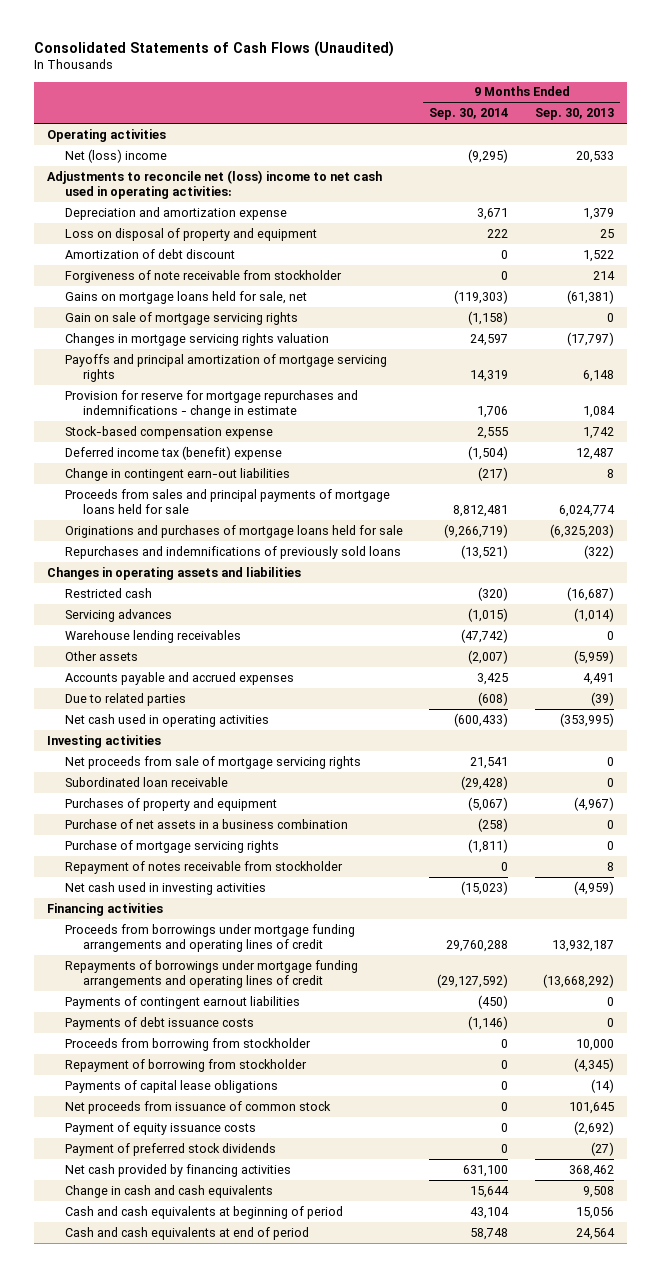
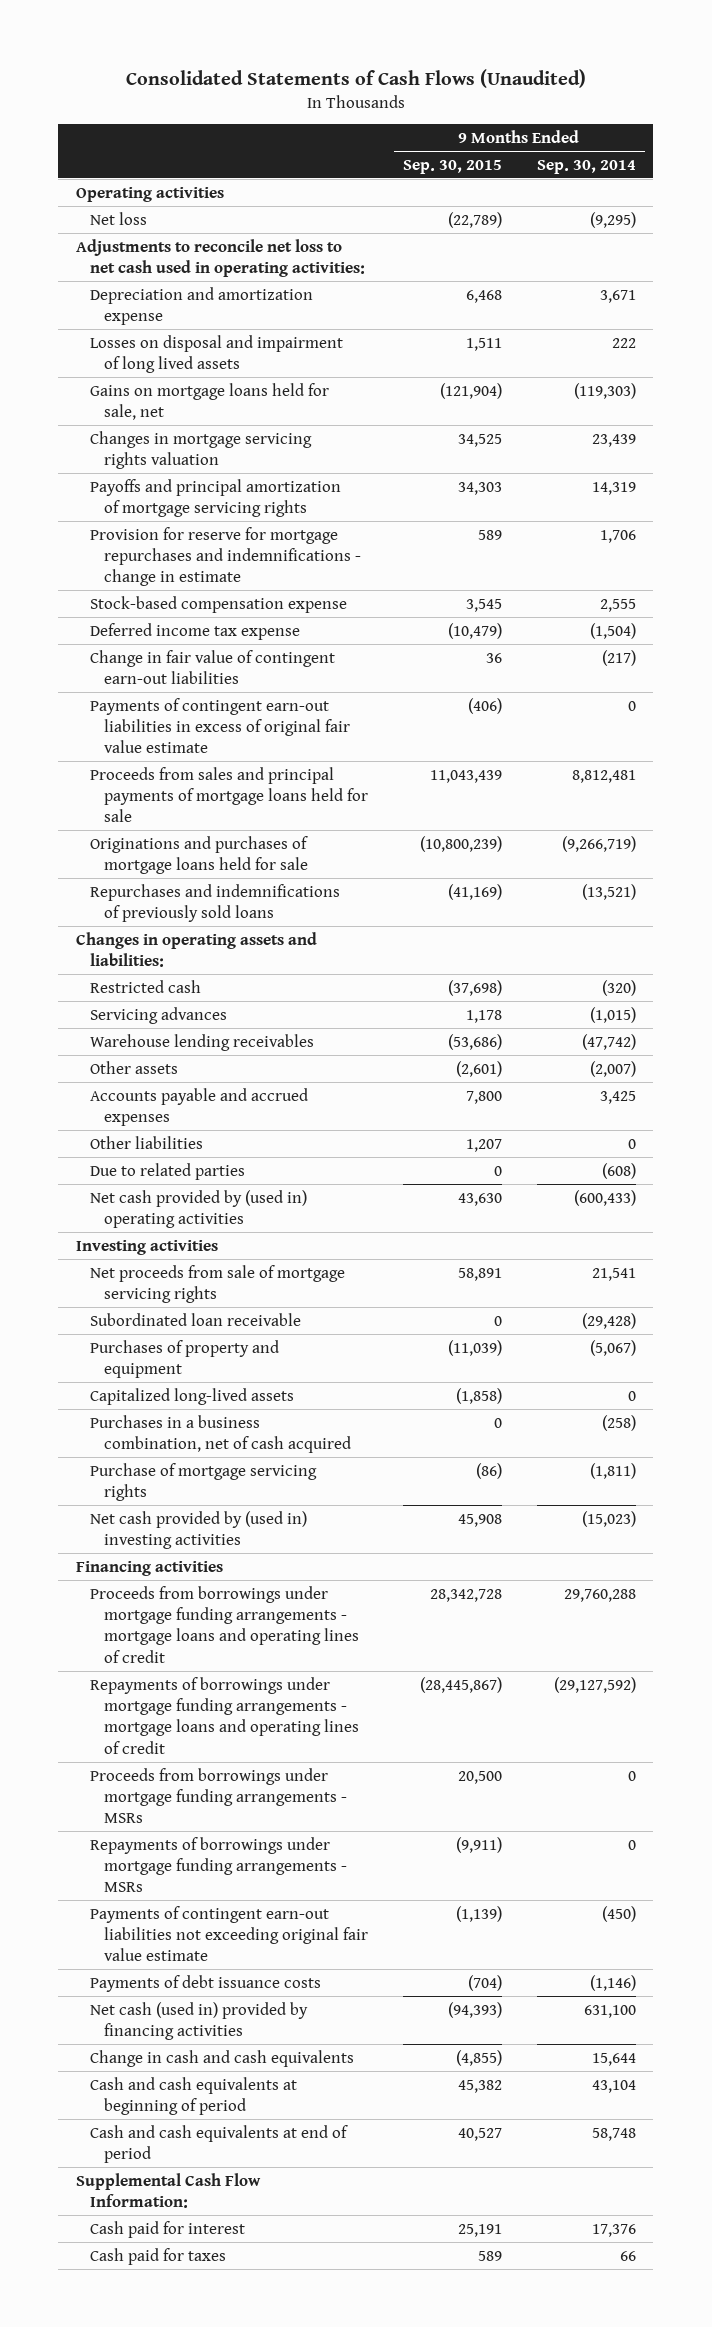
[534,108,614,121] Sep. 30, 2013 -> none
none -> [403,159,503,174] Sep. 30, 2015
[65,148,168,163] Net (loss) income -> [90,211,148,225] Net loss
[46,169,382,199] Adjustments to reconcile net (loss) income to net cash used in operating activities: -> [75,238,366,277] Adjustments to reconcile net loss to net cash used in operating activities:
[65,248,236,259] Amortization of debt discount -> none
[65,269,343,283] Forgiveness of note receivable from stockholder -> none
[65,227,318,241] Loss on disposal of property and equipment -> [90,334,344,373] Losses on disposal and impairment of long lived assets
[65,311,299,325] Gain on sale of mortgage servicing rights -> none
[470,333,509,346] 24,597 -> [591,433,636,447] 23,439
[65,445,283,460] Deferred income tax (benefit) expense -> [90,622,301,640] Deferred income tax expense
[65,467,291,481] Change in contingent earn-out liabilities -> [90,649,336,684] Change in fair value of contingent earn-out liabilities
none -> [90,697,351,754] Payments of contingent earn-out liabilities in excess of original fair value estimate
[46,566,301,580] Changes in operating assets and liabilities -> [75,931,317,967] Changes in operating assets and liabilities:
none -> [90,1135,204,1149] Other liabilities
[65,713,270,727] Net cash used in operating activities -> [90,1189,308,1228] Net cash provided by (used in) operating activities
none -> [90,1387,295,1405] Capitalized long-lived assets
[65,818,349,829] Purchase of net assets in a business combination -> [90,1414,352,1453] Purchases in a business combination, net of cash acquired
[65,860,344,874] Repayment of notes receivable from stockholder -> none
[65,881,267,895] Net cash used in investing activities -> [90,1510,308,1549] Net cash provided by (used in) investing activities
[65,923,356,952] Proceeds from borrowings under mortgage funding arrangements and operating lines of credit -> [90,1585,360,1663] Proceeds from borrowings under mortgage funding arrangements - mortgage loans and operating lines of credit
[65,959,359,988] Repayments of borrowings under mortgage funding arrangements and operating lines of credit -> [90,1676,360,1754] Repayments of borrowings under mortgage funding arrangements - mortgage loans and operating lines of credit
none -> [90,1767,348,1824] Proceeds from borrowings under mortgage funding arrangements - MSRs
none -> [90,1836,348,1893] Repayments of borrowings under mortgage funding arrangements - MSRs
[65,995,301,1009] Payments of contingent earnout liabilities -> [90,1905,369,1962] Payments of contingent earn-out liabilities not exceeding original fair value estimate
[65,1037,312,1051] Proceeds from borrowing from stockholder -> none
[65,1058,308,1072] Repayment of borrowing from stockholder -> none
[65,1079,279,1093] Payments of capital lease obligations -> none
[65,1100,332,1114] Net proceeds from issuance of common stock -> none
[65,1121,257,1135] Payment of equity issuance costs -> none
[65,1142,277,1156] Payment of preferred stock dividends -> none
[65,1163,292,1177] Net cash provided by financing activities -> [90,2001,309,2040] Net cash (used in) provided by financing activities
none -> [75,2172,261,2208] Supplemental Cash Flow Information:
none -> [90,2220,246,2238] Cash paid for interest
none -> [90,2247,227,2265] Cash paid for taxes

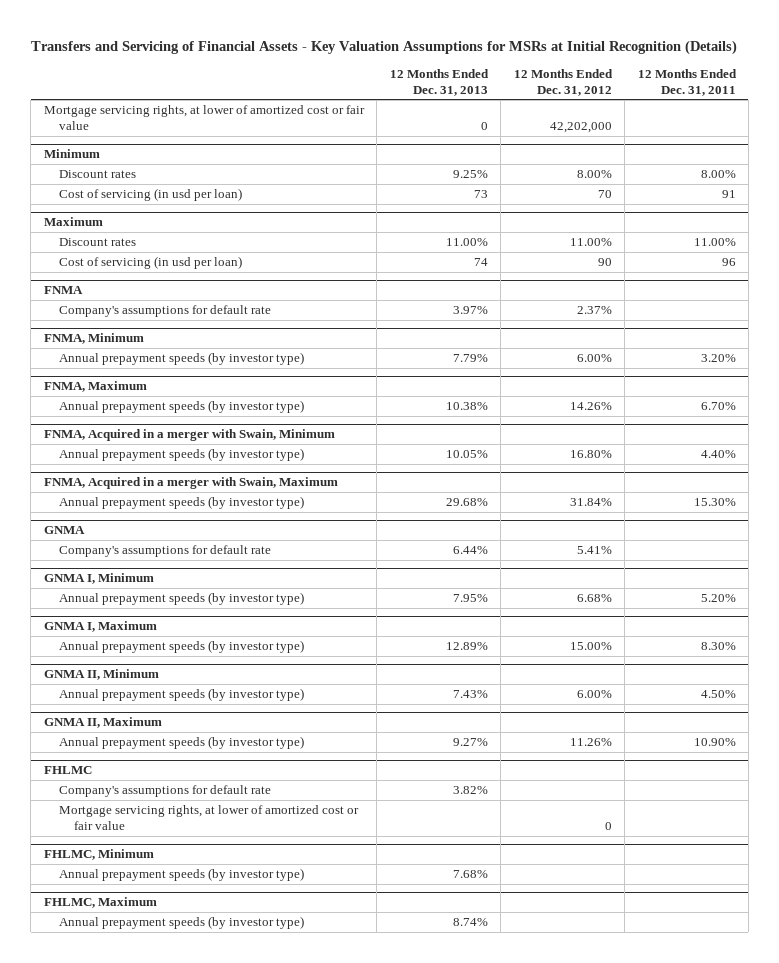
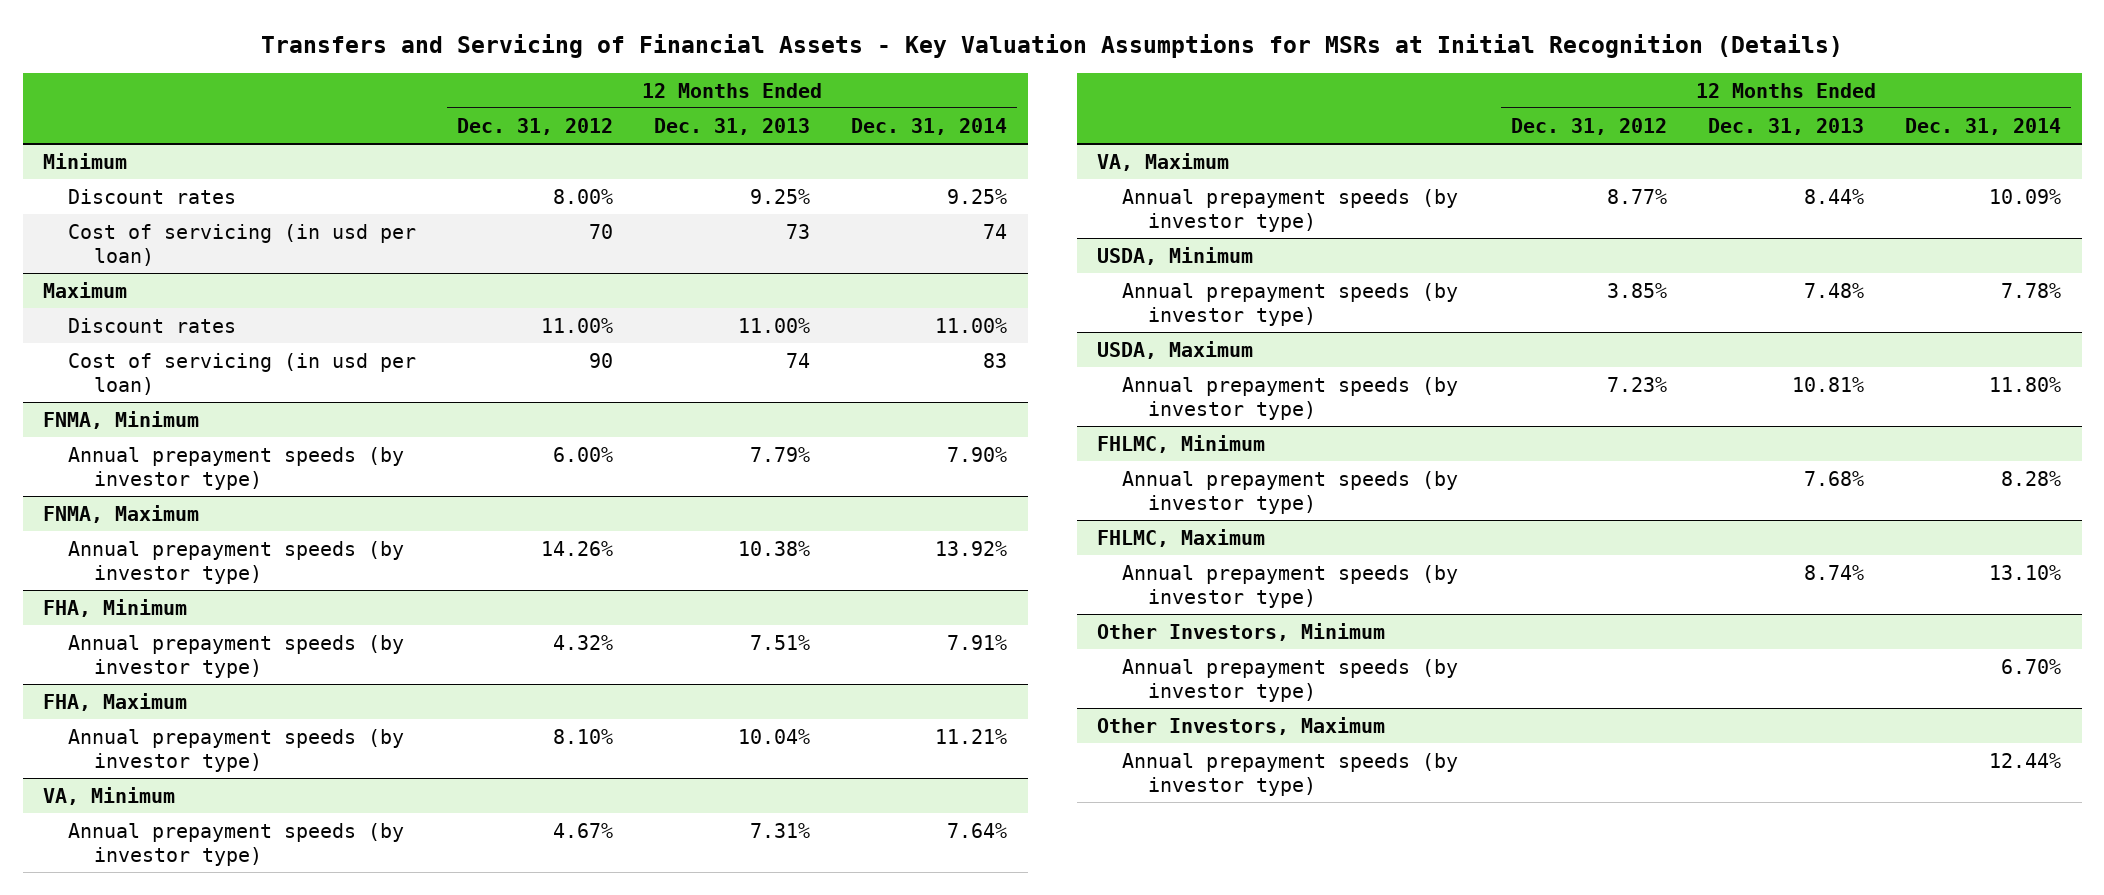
[637,68,737,96] 12 Months Ended Dec. 31, 2011 -> none
none -> [851,117,1008,135] Dec. 31, 2014
[43,105,365,131] Mortgage servicing rights, at lower of amortized cost or fair value -> none
[43,286,83,295] FNMA -> none
[58,305,271,318] Company's assumptions for default rate -> none
[43,429,335,442] FNMA, Acquired in a merger with Swain, Minimum -> none
[43,477,338,490] FNMA, Acquired in a merger with Swain, Maximum -> none
[43,526,85,535] GNMA -> none
[58,545,271,558] Company's assumptions for default rate -> none
[43,573,154,585] GNMA I, Minimum -> none
[43,621,157,633] GNMA I, Maximum -> none
[43,669,159,681] GNMA II, Minimum -> none
[43,717,162,729] GNMA II, Maximum -> none
[43,766,92,775] FHLMC -> none
[58,785,271,798] Company's assumptions for default rate -> none
[58,805,359,831] Mortgage servicing rights, at lower of amortized cost or fair value -> none
none -> [42,598,187,617] FHA, Minimum
[445,450,488,459] 10.05% -> [750,634,811,650] 7.51%
[569,450,612,459] 16.80% -> [553,634,614,650] 4.32%
none -> [42,692,187,711] FHA, Maximum
[445,498,488,507] 29.68% -> [738,728,811,744] 10.04%
[569,498,612,507] 31.84% -> [553,728,614,744] 8.10%
none -> [42,786,175,805] VA, Minimum
[452,594,488,603] 7.95% -> [750,822,811,838] 7.31%
[576,594,612,603] 6.68% -> [553,822,614,838] 4.67%
none -> [1097,152,1230,171] VA, Maximum
[445,642,488,651] 12.89% -> [1804,188,1865,204] 8.44%
[569,642,612,651] 15.00% -> [1607,188,1668,204] 8.77%
none -> [1097,246,1254,265] USDA, Minimum
[452,690,488,699] 7.43% -> [1804,282,1865,298] 7.48%
[576,690,612,699] 6.00% -> [1607,282,1668,298] 3.85%
none -> [1097,340,1254,359] USDA, Maximum
[452,738,488,747] 9.27% -> [1792,376,1865,392] 10.81%
[569,738,612,747] 11.26% -> [1607,376,1668,392] 7.23%
none -> [1097,622,1386,641] Other Investors, Minimum
none -> [1122,658,1459,702] Annual prepayment speeds (by investor type)
none -> [1097,716,1386,735] Other Investors, Maximum
none -> [1122,752,1459,796] Annual prepayment speeds (by investor type)

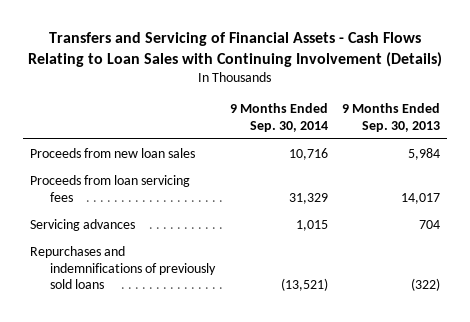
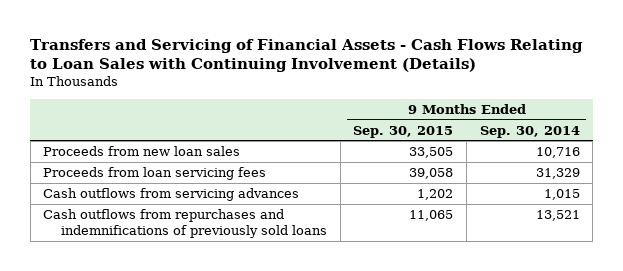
[341,102,440,132] 9 Months Ended Sep. 30, 2013 -> none
none -> [353,125,454,138] Sep. 30, 2015
[29,218,135,231] Servicing advances -> [43,187,300,201] Cash outflows from servicing advances
[29,245,217,290] Repurchases and indemnifications of previously sold loans -> [43,208,328,238] Cash outflows from repurchases and indemnifications of previously sold loans
[280,278,328,292] (13,521) -> [535,209,580,221] 13,521

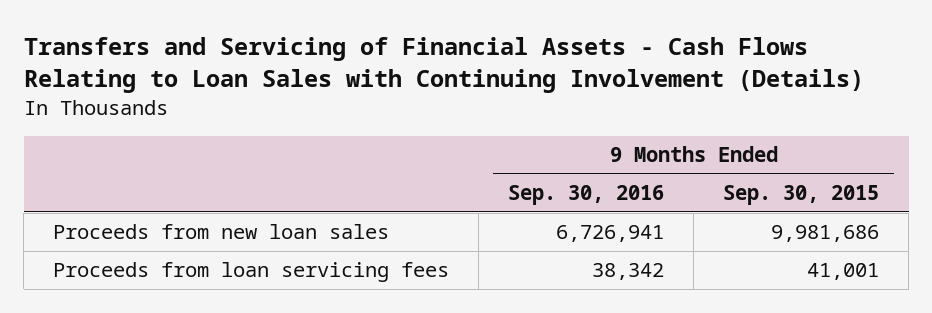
[479,125,580,138] Sep. 30, 2014 -> none
none -> [508,185,665,206] Sep. 30, 2016
[43,187,300,201] Cash outflows from servicing advances -> none
[43,208,328,238] Cash outflows from repurchases and indemnifications of previously sold loans -> none
[409,146,454,158] 33,505 -> [771,225,880,243] 9,981,686
[409,167,454,179] 39,058 -> [807,263,880,281] 41,001

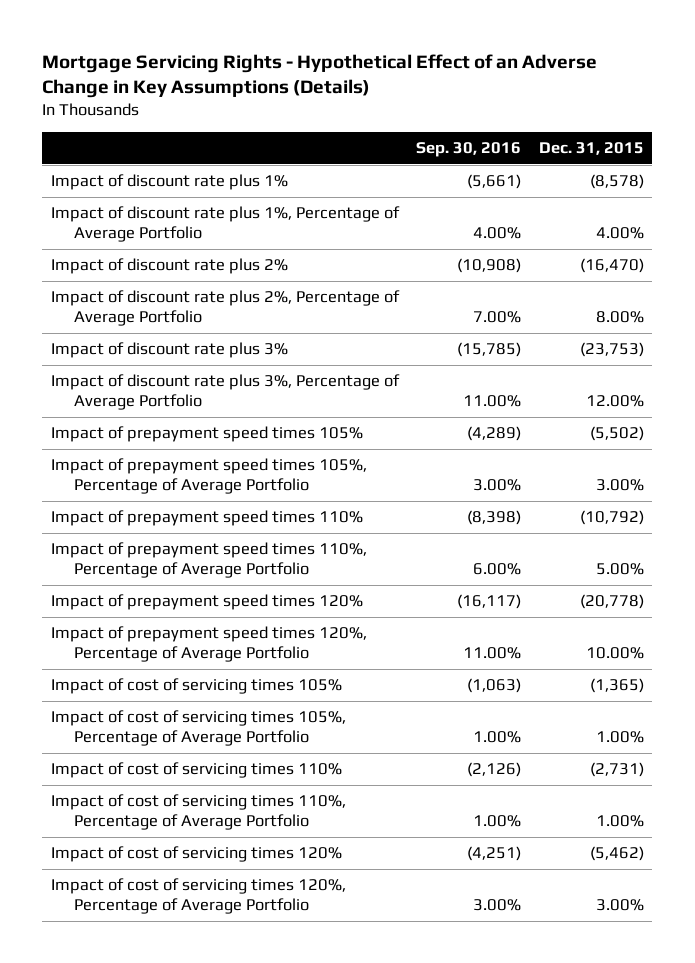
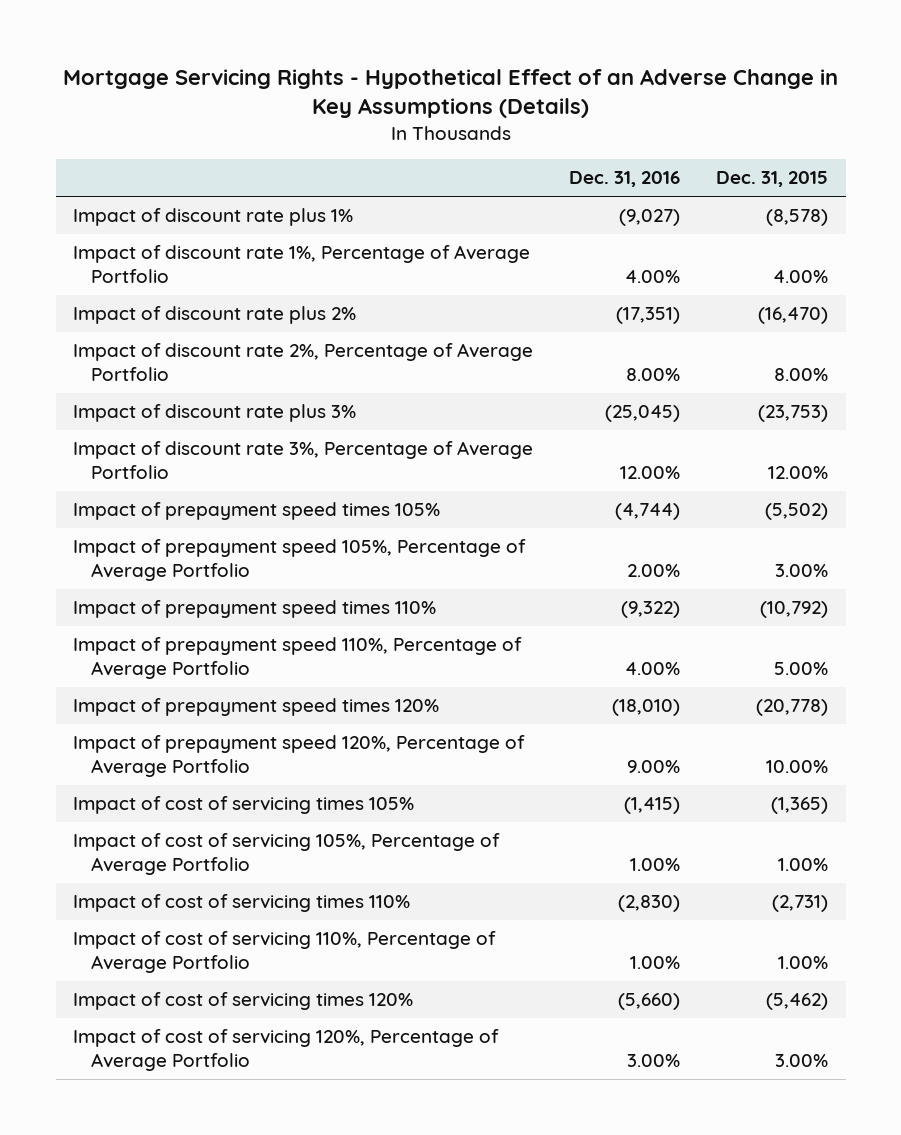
[416,141,522,157] Sep. 30, 2016 -> none
none -> [569,171,681,188] Dec. 31, 2016
[50,206,400,243] Impact of discount rate plus 1%, Percentage of Average Portfolio -> [73,245,531,284] Impact of discount rate 1%, Percentage of Average Portfolio
[50,290,400,327] Impact of discount rate plus 2%, Percentage of Average Portfolio -> [73,343,534,382] Impact of discount rate 2%, Percentage of Average Portfolio
[50,374,400,411] Impact of discount rate plus 3%, Percentage of Average Portfolio -> [73,441,534,480] Impact of discount rate 3%, Percentage of Average Portfolio
[50,458,367,495] Impact of prepayment speed times 105%, Percentage of Average Portfolio -> [73,539,527,582] Impact of prepayment speed 105%, Percentage of Average Portfolio
[50,542,367,579] Impact of prepayment speed times 110%, Percentage of Average Portfolio -> [73,637,523,680] Impact of prepayment speed 110%, Percentage of Average Portfolio
[50,626,367,663] Impact of prepayment speed times 120%, Percentage of Average Portfolio -> [73,735,526,778] Impact of prepayment speed 120%, Percentage of Average Portfolio
[50,710,346,747] Impact of cost of servicing times 105%, Percentage of Average Portfolio -> [73,833,501,876] Impact of cost of servicing 105%, Percentage of Average Portfolio
[50,794,346,831] Impact of cost of servicing times 110%, Percentage of Average Portfolio -> [73,931,497,974] Impact of cost of servicing 110%, Percentage of Average Portfolio
[50,878,346,915] Impact of cost of servicing times 120%, Percentage of Average Portfolio -> [73,1029,500,1072] Impact of cost of servicing 120%, Percentage of Average Portfolio

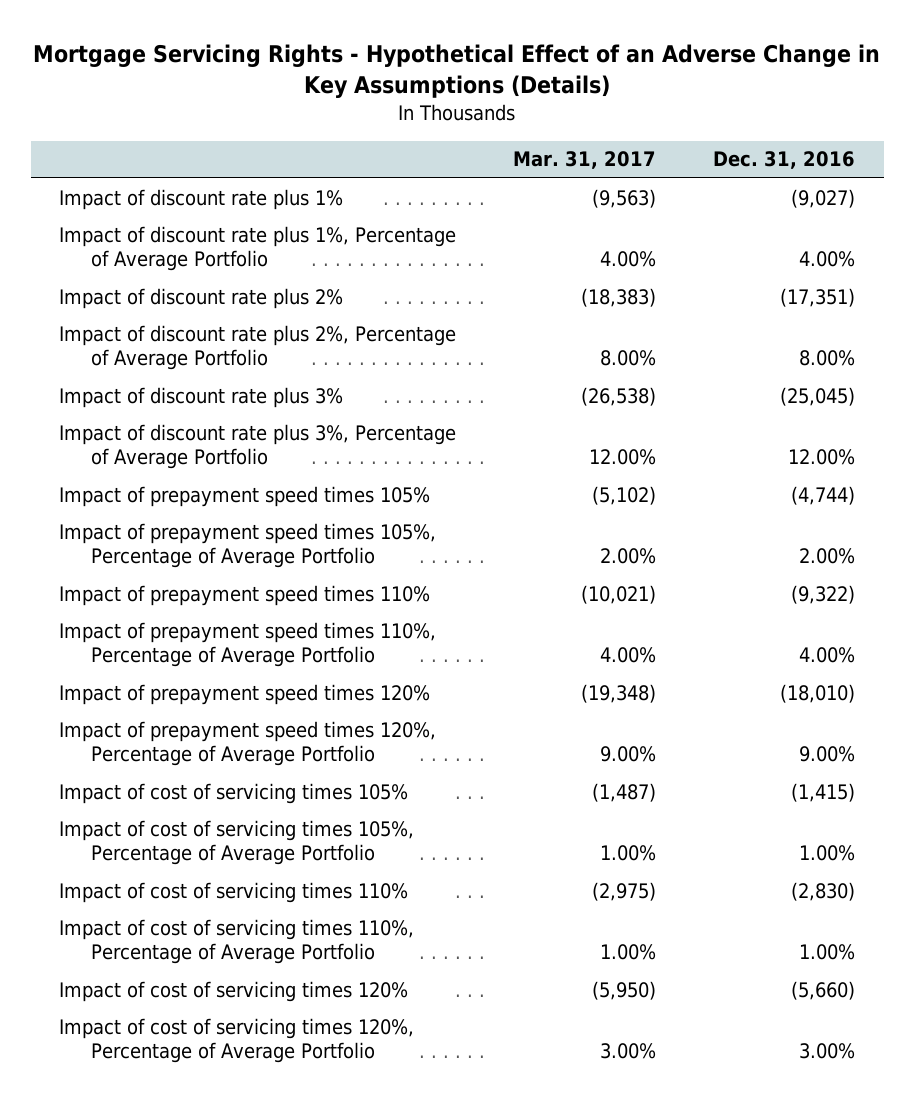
[715,171,828,188] Dec. 31, 2015 -> none
none -> [513,151,657,170] Mar. 31, 2017
[73,245,531,284] Impact of discount rate 1%, Percentage of Average Portfolio -> [59,225,457,272] Impact of discount rate plus 1%, Percentage of Average Portfolio
[73,343,534,382] Impact of discount rate 2%, Percentage of Average Portfolio -> [59,324,457,371] Impact of discount rate plus 2%, Percentage of Average Portfolio
[73,441,534,480] Impact of discount rate 3%, Percentage of Average Portfolio -> [59,423,457,470] Impact of discount rate plus 3%, Percentage of Average Portfolio
[73,539,527,582] Impact of prepayment speed 105%, Percentage of Average Portfolio -> [59,522,437,569] Impact of prepayment speed times 105%, Percentage of Average Portfolio
[73,637,523,680] Impact of prepayment speed 110%, Percentage of Average Portfolio -> [59,621,437,668] Impact of prepayment speed times 110%, Percentage of Average Portfolio
[73,735,526,778] Impact of prepayment speed 120%, Percentage of Average Portfolio -> [59,720,437,767] Impact of prepayment speed times 120%, Percentage of Average Portfolio
[73,833,501,876] Impact of cost of servicing 105%, Percentage of Average Portfolio -> [59,819,415,866] Impact of cost of servicing times 105%, Percentage of Average Portfolio
[73,931,497,974] Impact of cost of servicing 110%, Percentage of Average Portfolio -> [59,918,415,965] Impact of cost of servicing times 110%, Percentage of Average Portfolio
[73,1029,500,1072] Impact of cost of servicing 120%, Percentage of Average Portfolio -> [59,1017,415,1064] Impact of cost of servicing times 120%, Percentage of Average Portfolio

